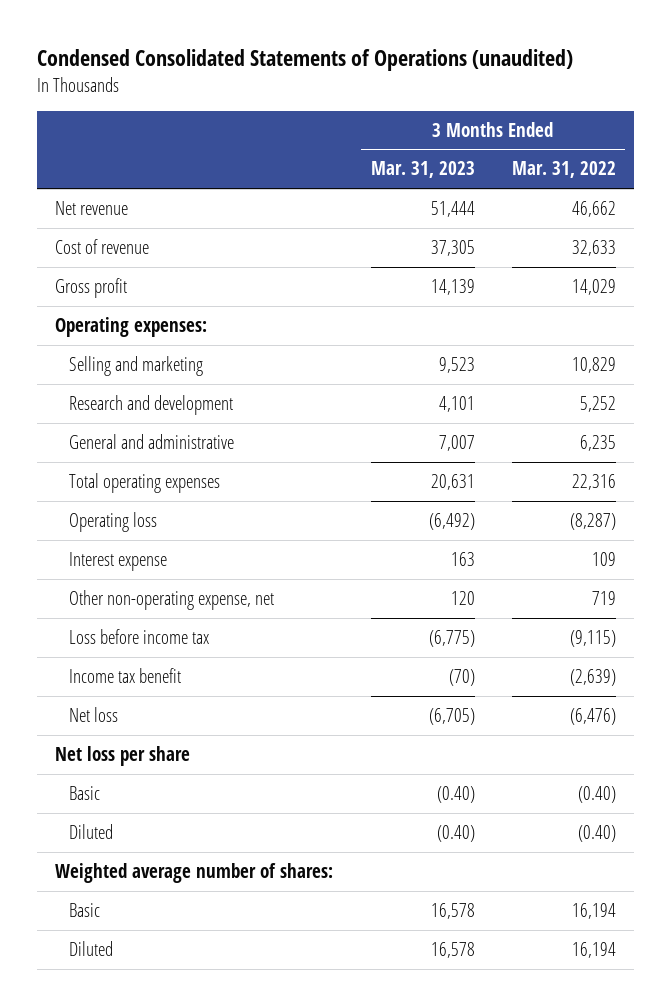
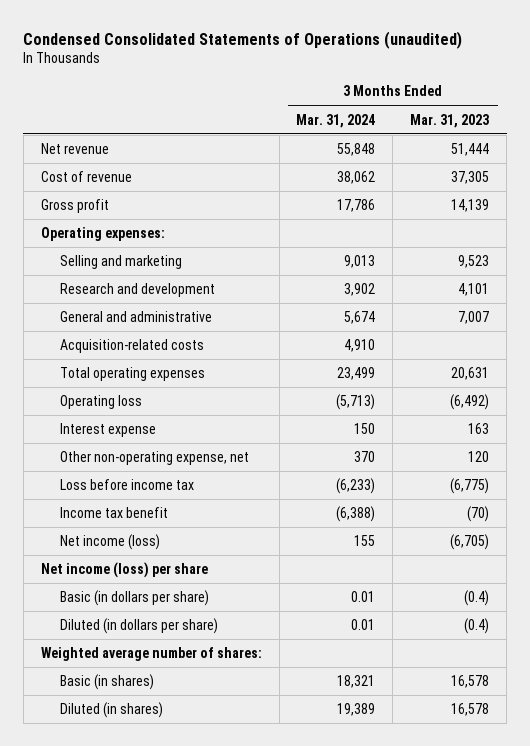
[511,161,616,179] Mar. 31, 2022 -> none
none -> [296,113,376,128] Mar. 31, 2024
none -> [60,339,205,354] Acquisition-related costs
[68,707,118,723] Net loss -> [60,534,161,551] Net income (loss)
[55,746,191,767] Net loss per share -> [40,562,208,579] Net income (loss) per share
[68,786,100,801] Basic -> [60,590,210,607] Basic (in dollars per share)
[436,786,475,804] (0.40) -> [464,590,490,607] (0.4)
[68,824,113,840] Diluted -> [60,618,219,635] Diluted (in dollars per share)
[436,825,475,843] (0.40) -> [464,618,490,635] (0.4)
[68,903,100,918] Basic -> [60,674,155,691] Basic (in shares)
[68,941,113,957] Diluted -> [60,702,164,719] Diluted (in shares)

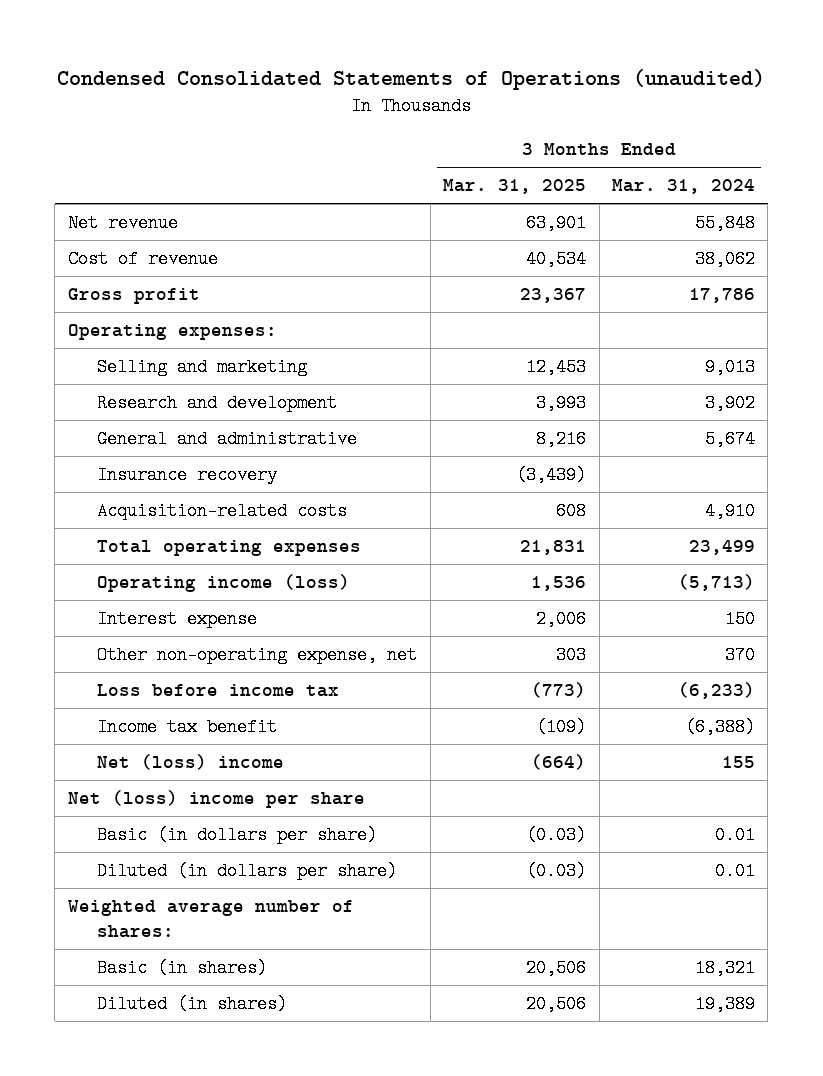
[410,113,490,128] Mar. 31, 2023 -> none
none -> [443,179,587,195] Mar. 31, 2025
none -> [97,466,278,485] Insurance recovery
[60,395,143,410] Operating loss -> [97,574,351,593] Operating income (loss)
[60,534,161,551] Net income (loss) -> [97,754,285,771] Net (loss) income
[40,562,208,579] Net income (loss) per share -> [67,790,365,809] Net (loss) income per share

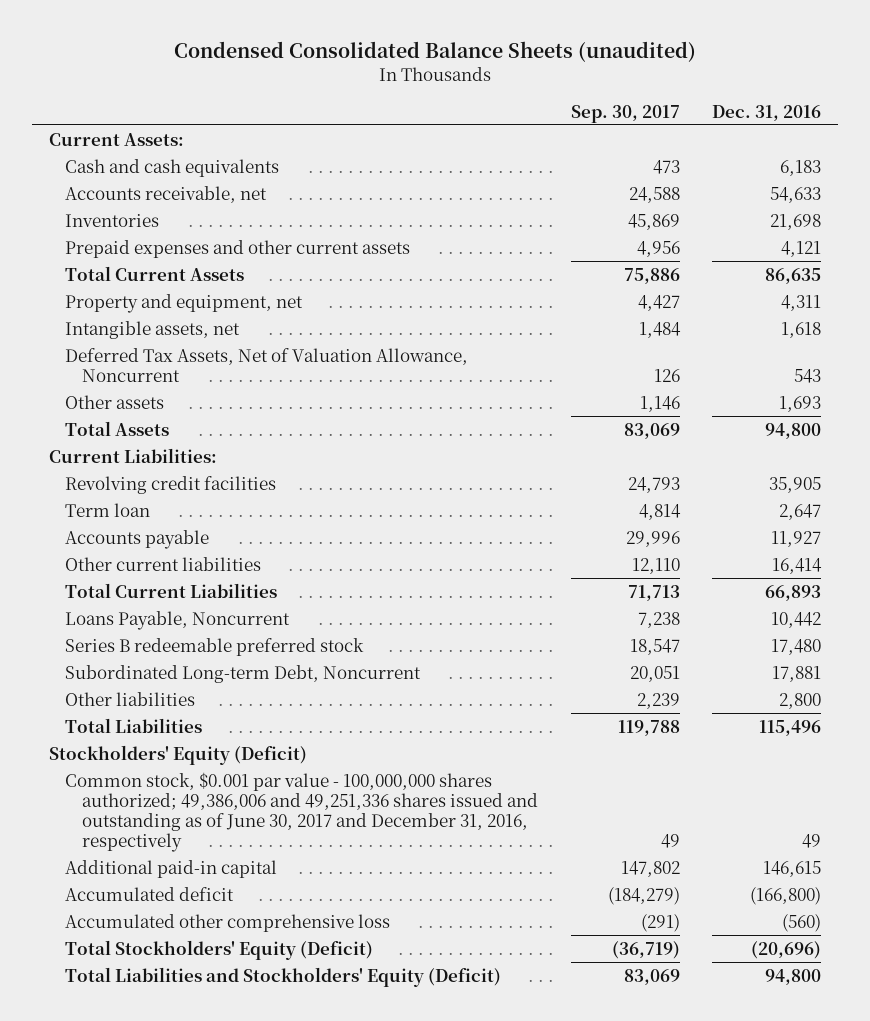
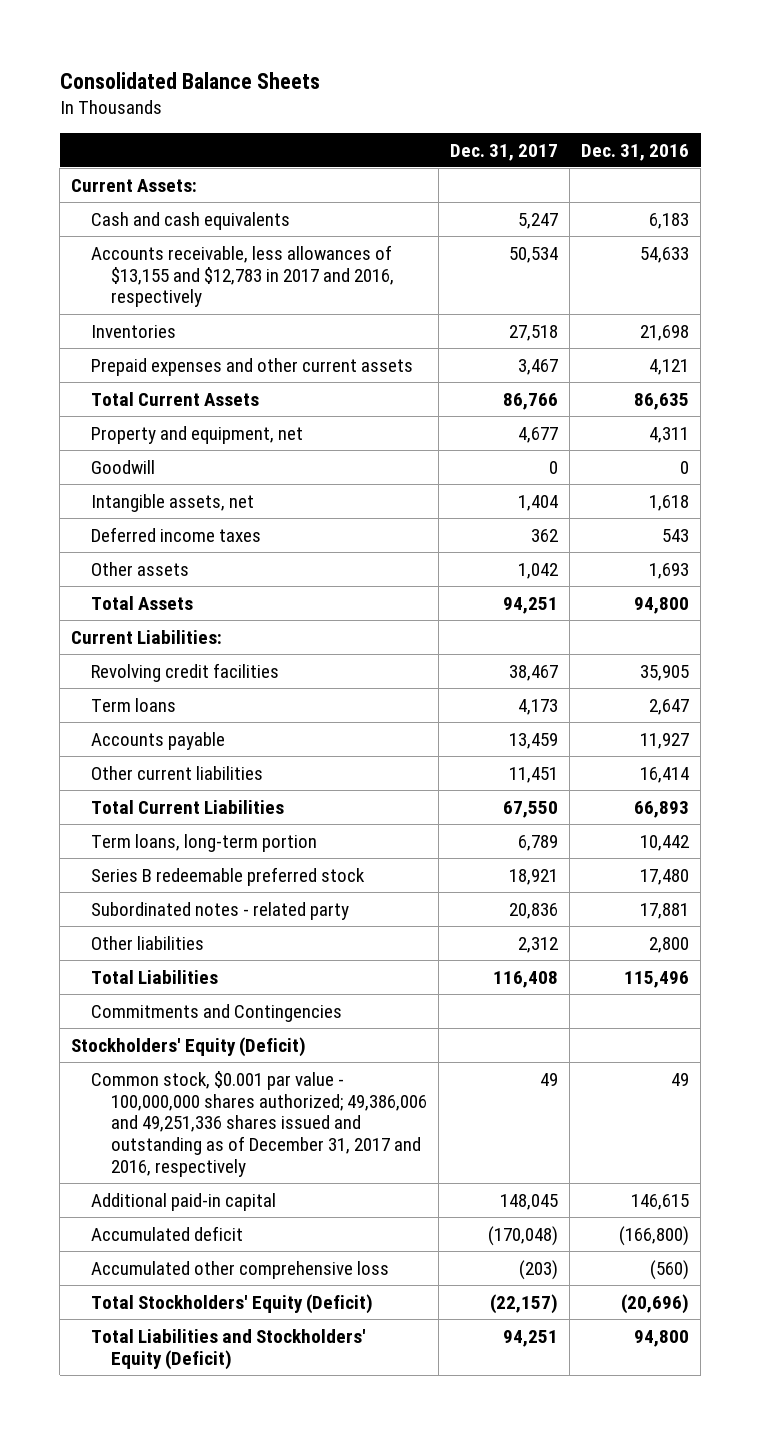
[174,41,697,63] Condensed Consolidated Balance Sheets (unaudited) -> [59,71,320,89] Consolidated Balance Sheets
[570,104,680,123] Sep. 30, 2017 -> none
none -> [450,143,559,161] Dec. 31, 2017
[65,185,268,203] Accounts receivable, net -> [91,244,395,308] Accounts receivable, less allowances of $13,155 and $12,783 in 2017 and 2016, respectively
none -> [91,459,156,474] Goodwill
[65,347,469,382] Deferred Tax Assets, Net of Valuation Allowance, Noncurrent -> [91,526,262,542] Deferred income taxes
[65,502,151,517] Term loan -> [91,697,177,712] Term loans
[65,610,291,630] Loans Payable, Noncurrent -> [91,833,318,852] Term loans, long-term portion
[65,664,422,683] Subordinated Long-term Debt, Noncurrent -> [91,901,350,920] Subordinated notes - related party
none -> [91,1003,343,1022] Commitments and Contingencies
[65,771,539,852] Common stock, $0.001 par value - 100,000,000 shares authorized; 49,386,006 and 49,251,336 shares issued and outstanding as of June 30, 2017 and December 31, 2016, respectively -> [91,1070,428,1178] Common stock, $0.001 par value - 100,000,000 shares authorized; 49,386,006 and 49,251,336 shares issued and outstanding as of December 31, 2017 and 2016, respectively

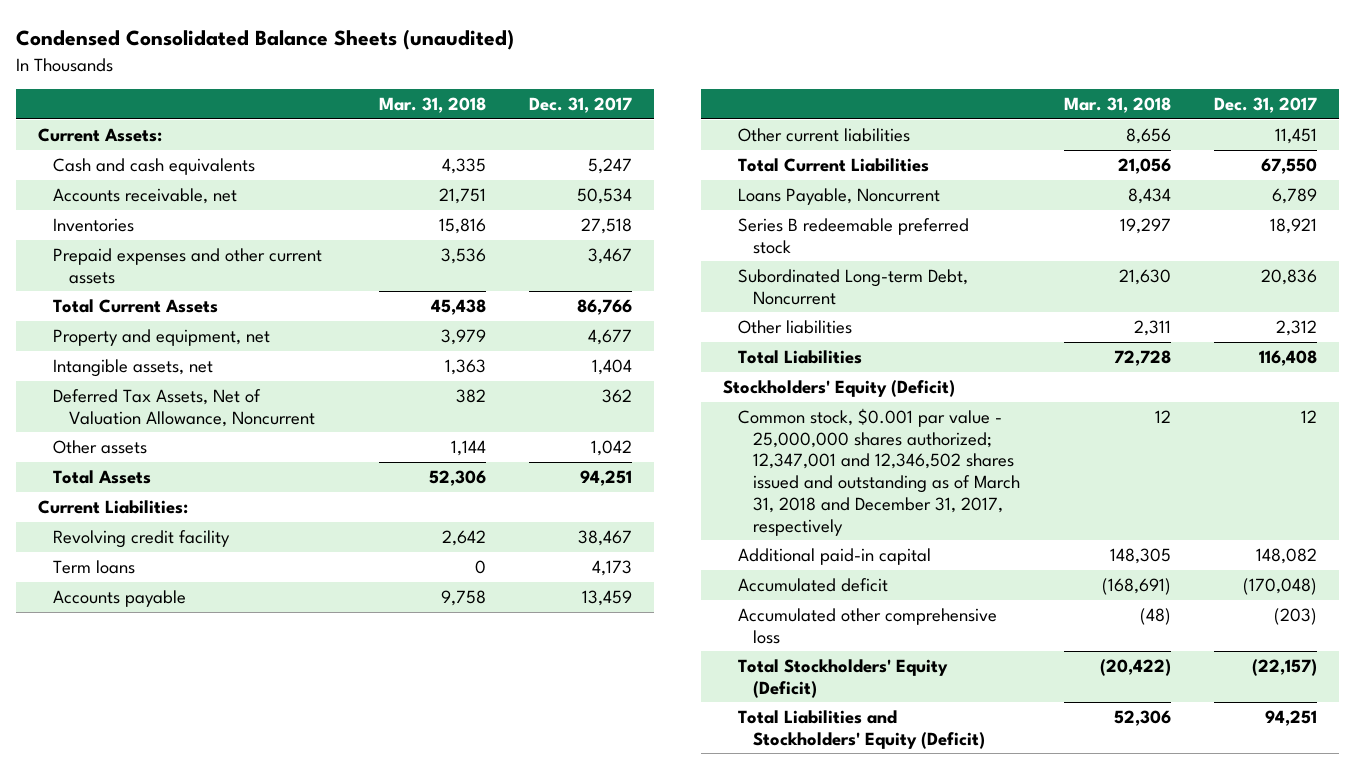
[59,71,320,89] Consolidated Balance Sheets -> [16,29,515,51] Condensed Consolidated Balance Sheets (unaudited)
[581,143,690,161] Dec. 31, 2016 -> none
none -> [379,97,487,114] Mar. 31, 2018
[91,244,395,308] Accounts receivable, less allowances of $13,155 and $12,783 in 2017 and 2016, respectively -> [53,187,238,204] Accounts receivable, net
[91,459,156,474] Goodwill -> none
[91,526,262,542] Deferred income taxes -> [53,388,315,427] Deferred Tax Assets, Net of Valuation Allowance, Noncurrent
[91,662,280,682] Revolving credit facilities -> [53,529,231,548] Revolving credit facility
[91,833,318,852] Term loans, long-term portion -> [737,187,940,205] Loans Payable, Noncurrent
[91,901,350,920] Subordinated notes - related party -> [737,268,968,305] Subordinated Long-term Debt, Noncurrent
[91,1003,343,1022] Commitments and Contingencies -> none
[91,1070,428,1178] Common stock, $0.001 par value - 100,000,000 shares authorized; 49,386,006 and 49,251,336 shares issued and outstanding as of December 31, 2017 and 2016, respectively -> [737,407,1021,536] Common stock, $0.001 par value - 25,000,000 shares authorized; 12,347,001 and 12,346,502 shares issued and outstanding as of March 31, 2018 and December 31, 2017, respectively
[540,1072,559,1086] 49 -> [1300,409,1317,423] 12
[500,1193,559,1210] 148,045 -> [1255,547,1317,564] 148,082

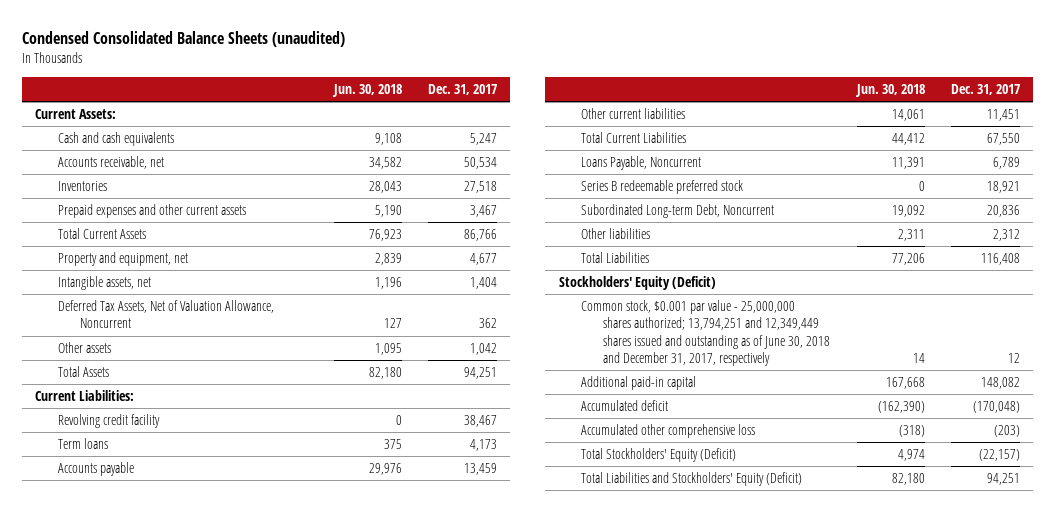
[379,97,487,114] Mar. 31, 2018 -> none
none -> [331,84,402,98] Jun. 30, 2018
[737,407,1021,536] Common stock, $0.001 par value - 25,000,000 shares authorized; 12,347,001 and 12,346,502 shares issued and outstanding as of March 31, 2018 and December 31, 2017, respectively -> [580,300,831,367] Common stock, $0.001 par value - 25,000,000 shares authorized; 13,794,251 and 12,349,449 shares issued and outstanding as of June 30, 2018 and December 31, 2017, respectively

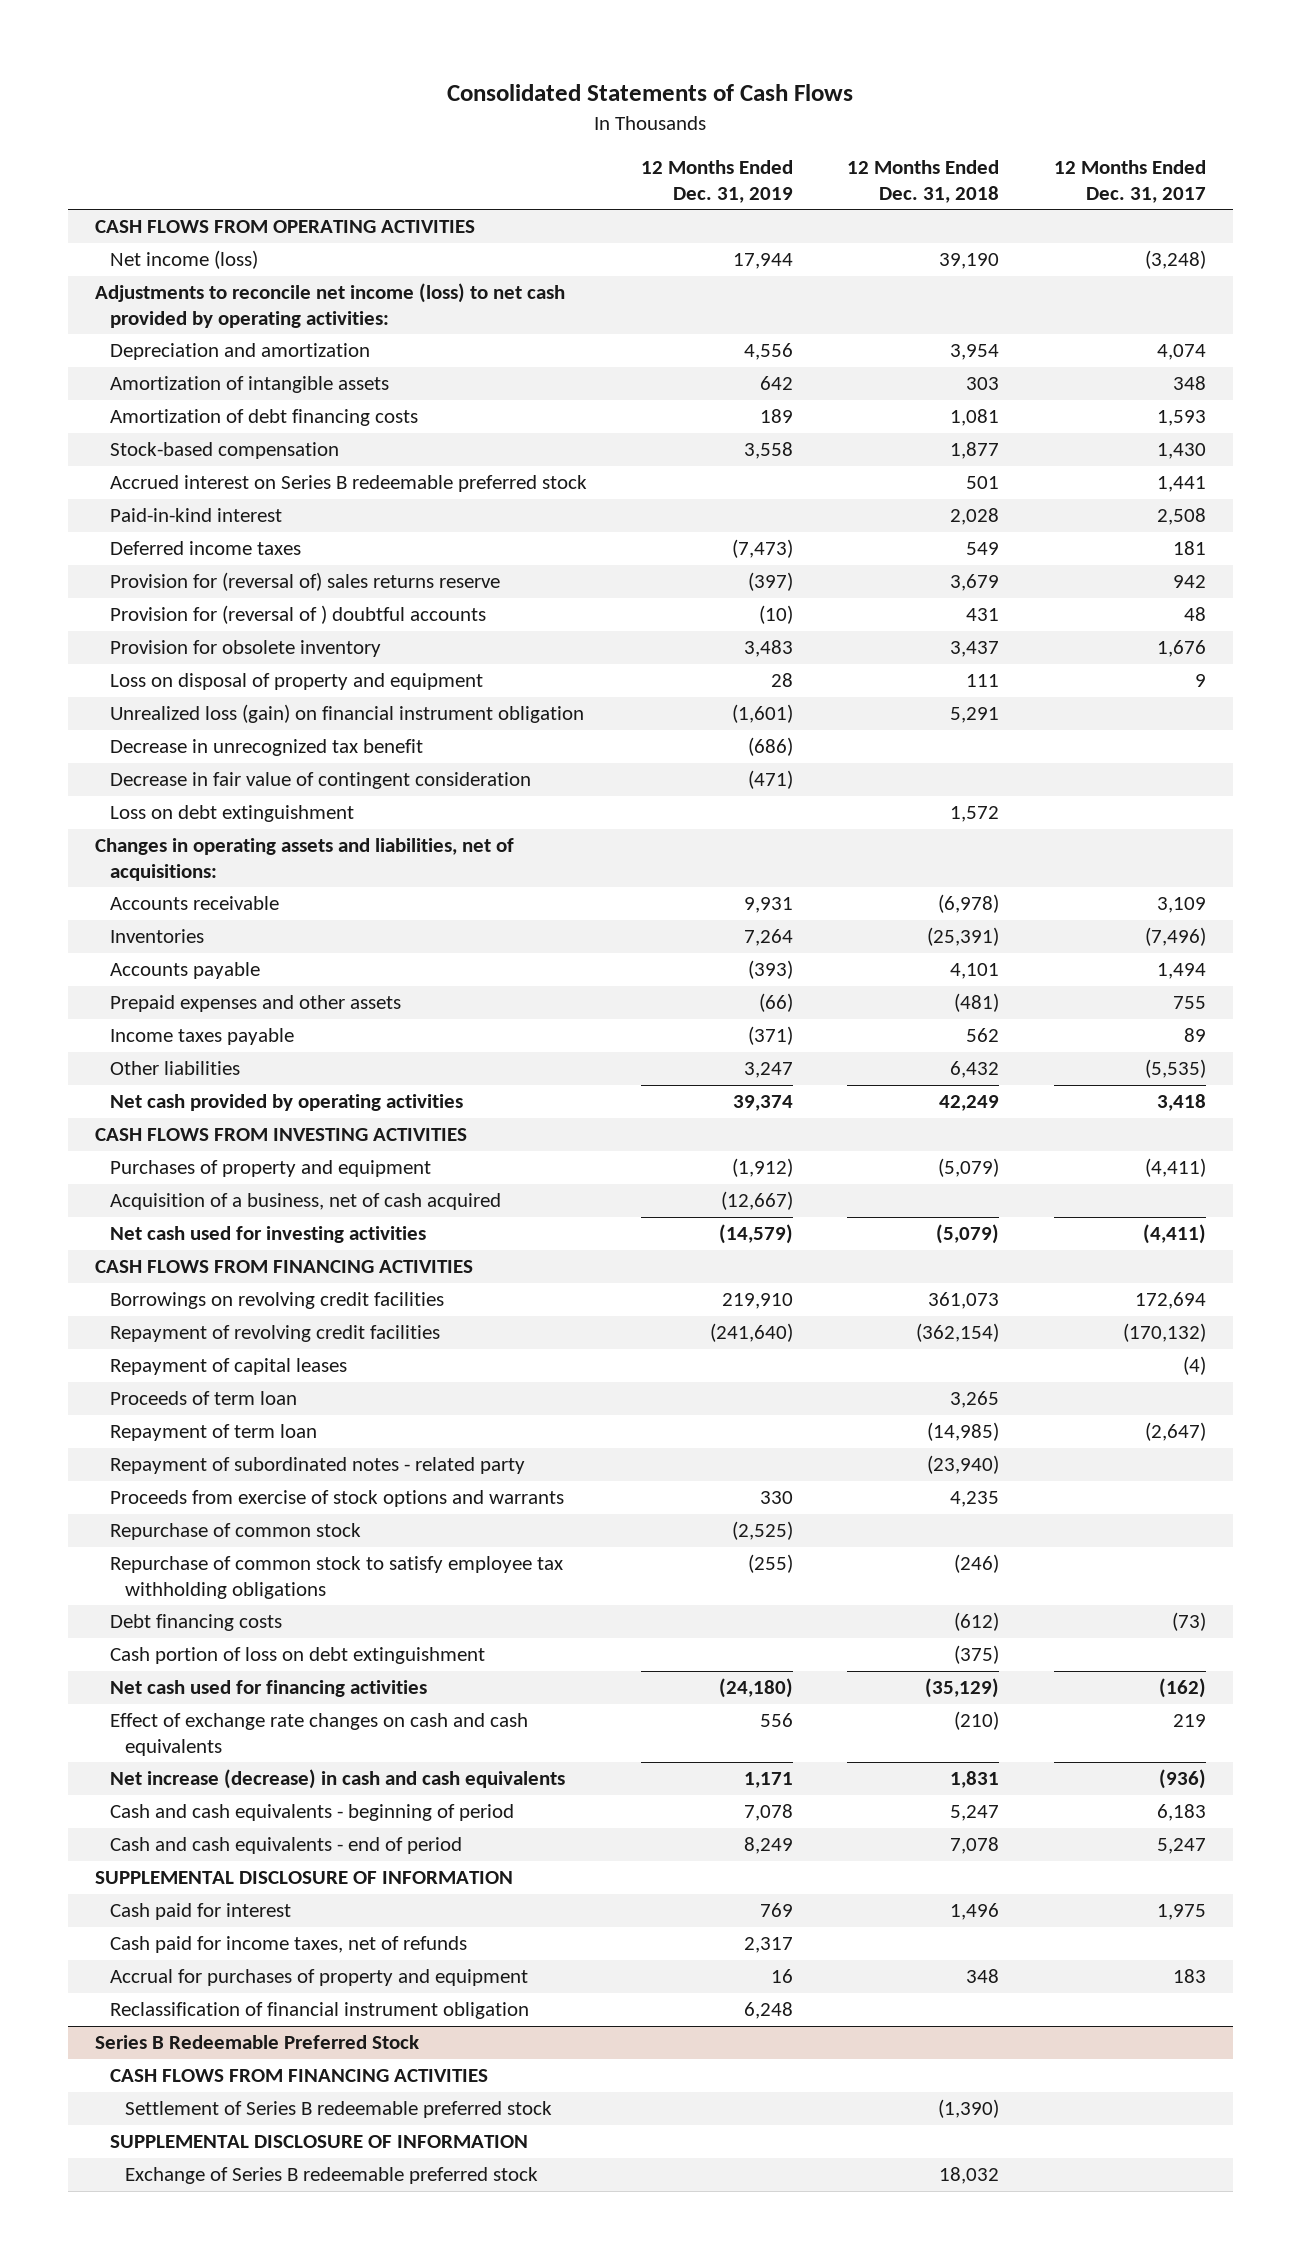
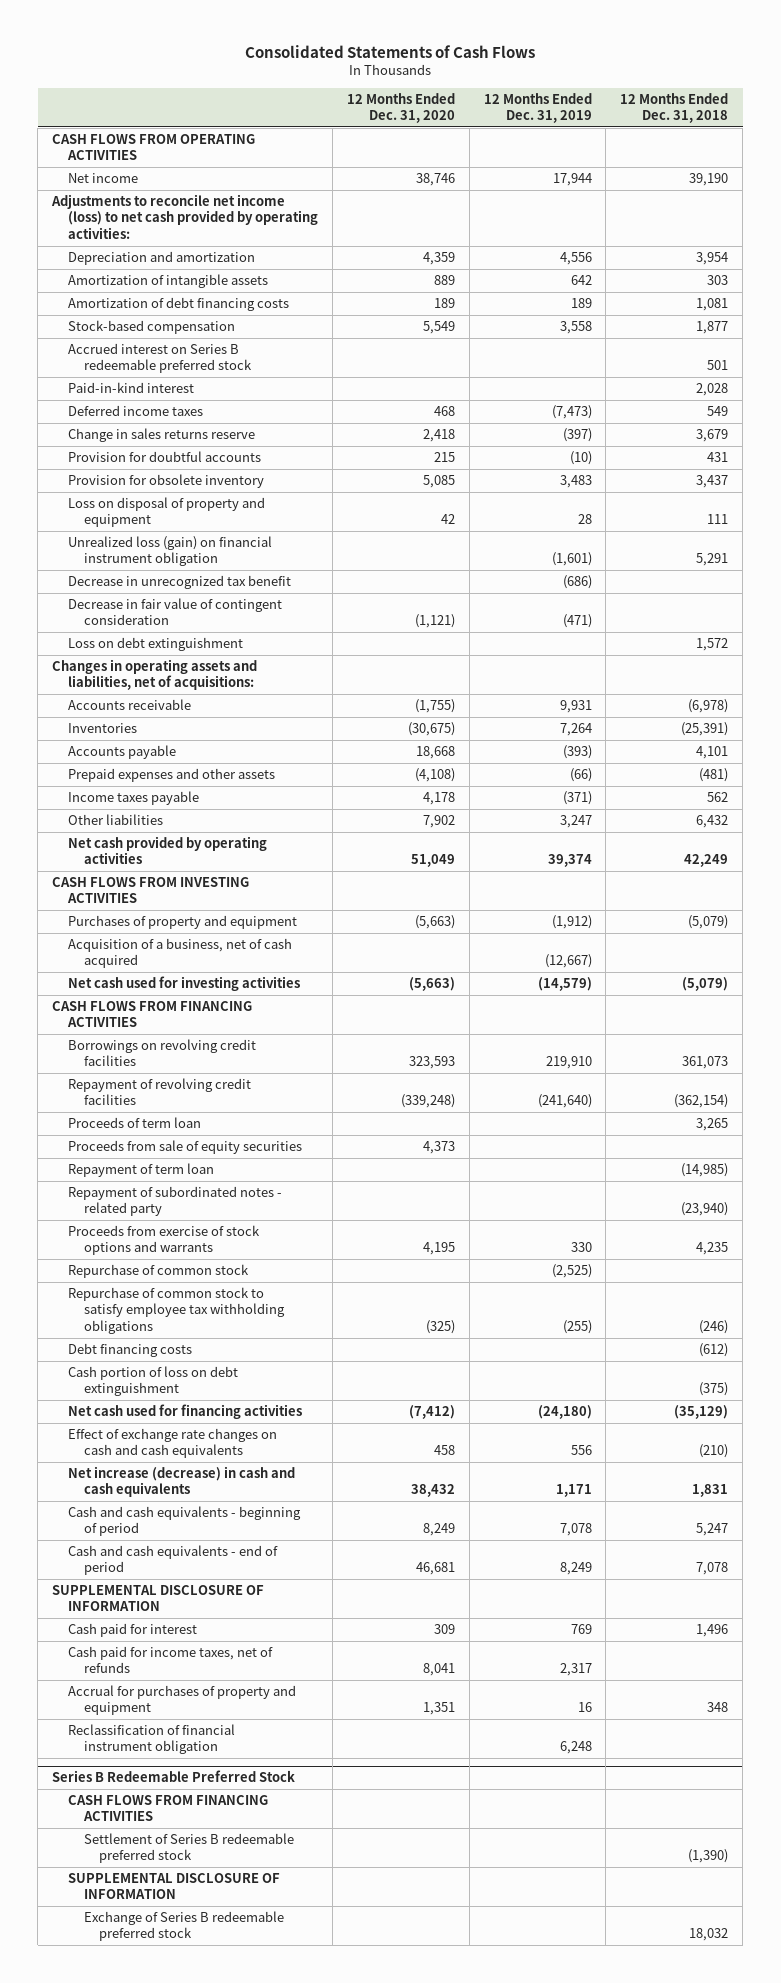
[1053,160,1206,203] 12 Months Ended Dec. 31, 2017 -> none
none -> [346,92,455,124] 12 Months Ended Dec. 31, 2020
[110,250,259,270] Net income (loss) -> [67,173,138,184] Net income
[110,572,501,592] Provision for (reversal of) sales returns reserve -> [67,428,255,443] Change in sales returns reserve
[110,605,487,625] Provision for (reversal of ) doubtful accounts -> [67,451,261,463] Provision for doubtful accounts
[110,1358,348,1376] Repayment of capital leases -> none
none -> [67,1140,302,1155] Proceeds from sale of equity securities

